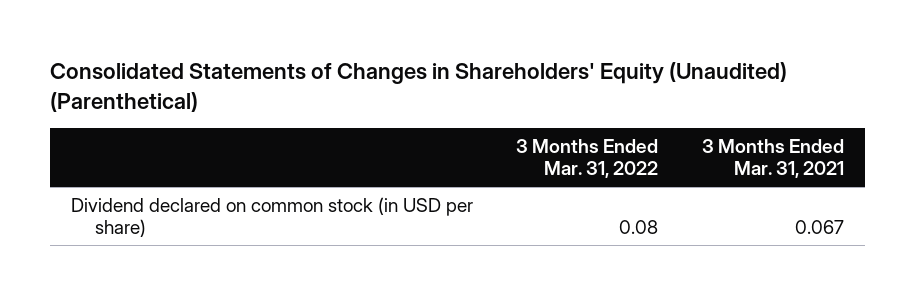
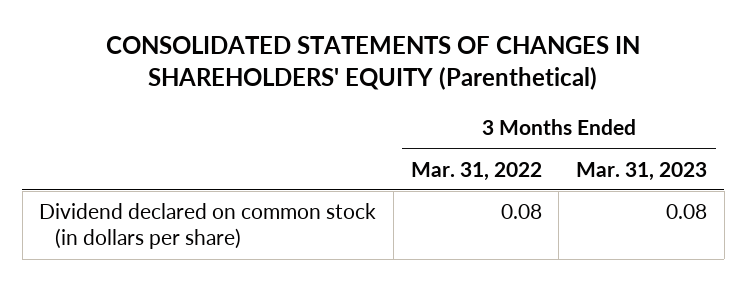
[49,62,787,113] Consolidated Statements of Changes in Shareholders' Equity (Unaudited) (Parenthetical) -> [106,36,641,91] CONSOLIDATED STATEMENTS OF CHANGES IN SHAREHOLDERS' EQUITY (Parenthetical)
[701,139,844,179] 3 Months Ended Mar. 31, 2021 -> none
none -> [576,161,708,181] Mar. 31, 2023
[71,197,474,238] Dividend declared on common stock (in USD per share) -> [39,203,377,250] Dividend declared on common stock (in dollars per share)

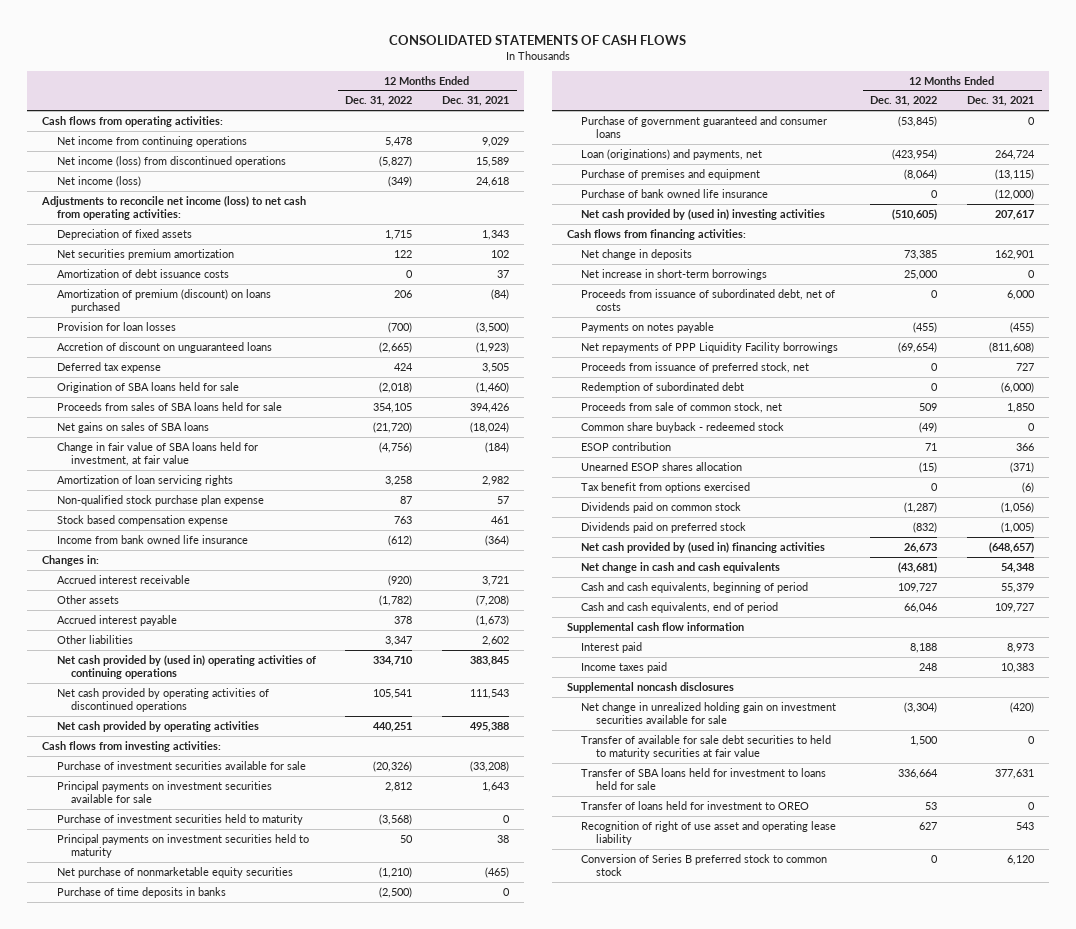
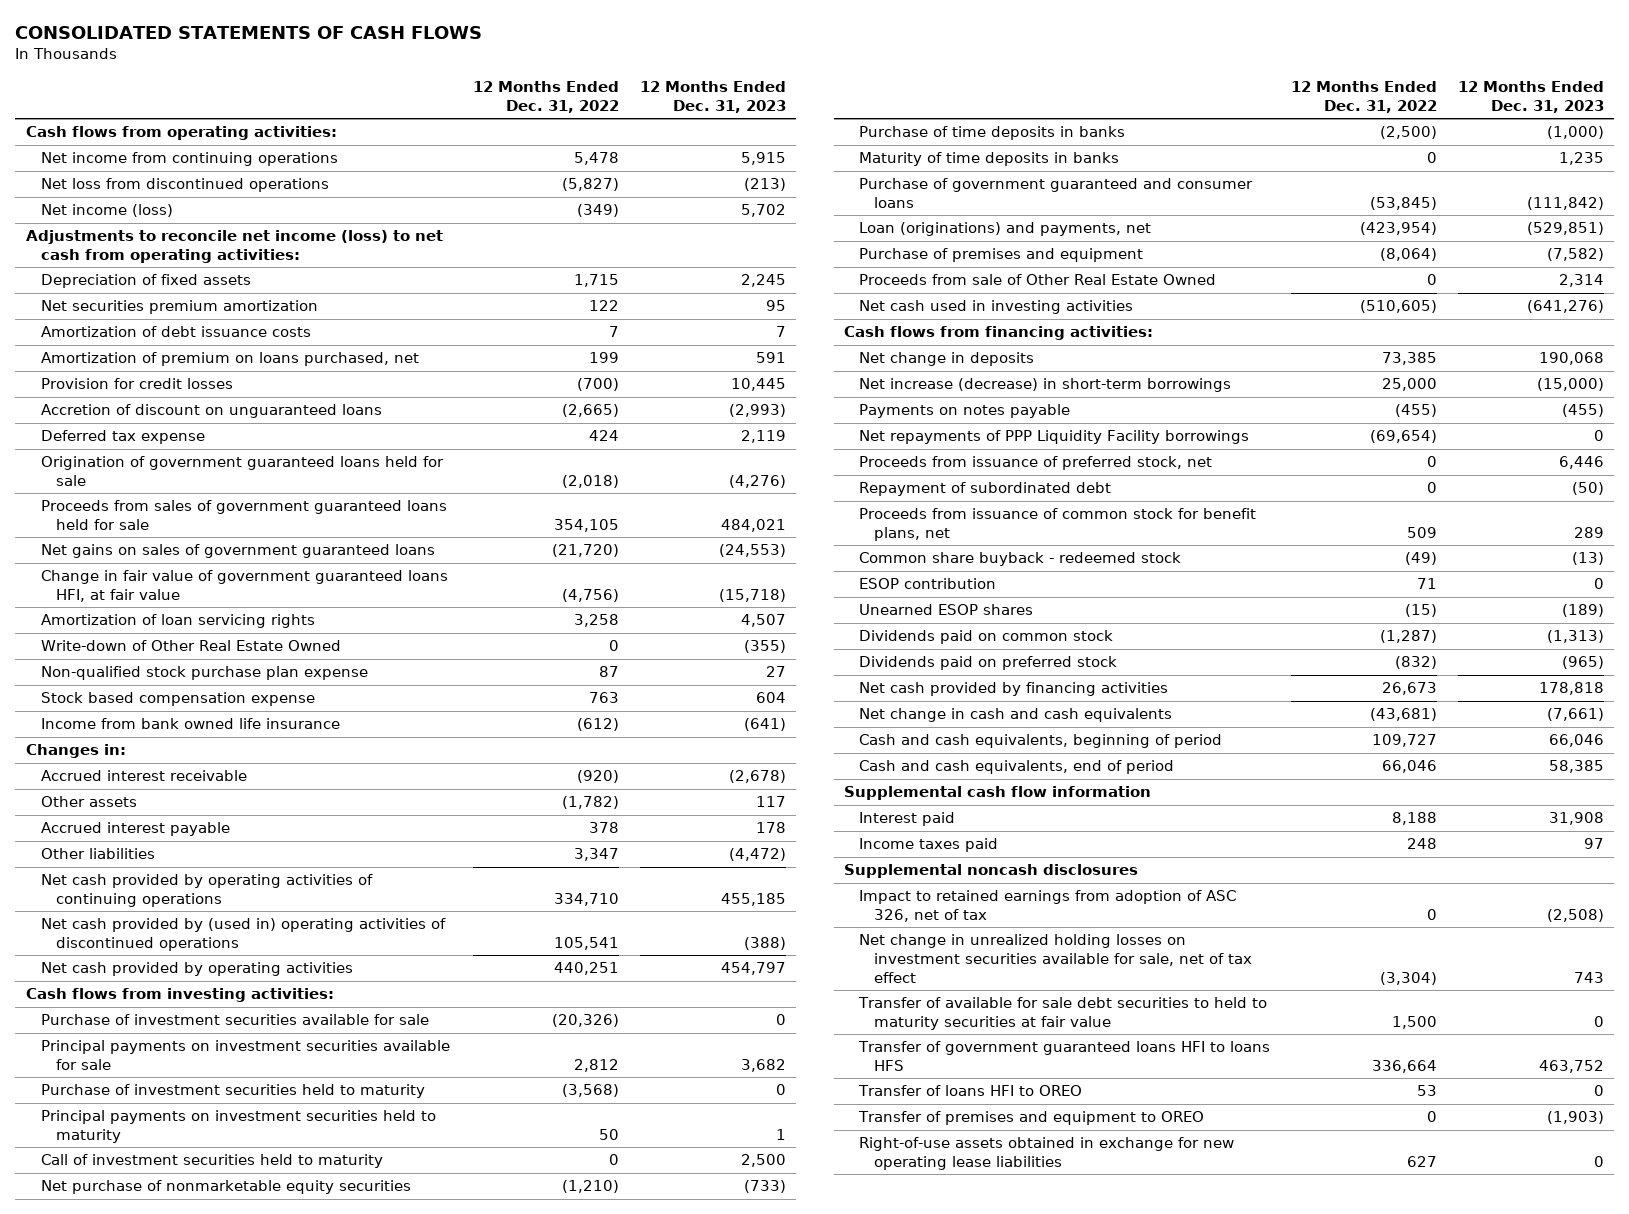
[442,96,510,107] Dec. 31, 2021 -> none
none -> [639,81,786,114] 12 Months Ended Dec. 31, 2023
[56,155,286,167] Net income (loss) from discontinued operations -> [40,178,329,193] Net loss from discontinued operations
[406,269,414,278] 0 -> [608,326,619,338] 7
[56,288,271,314] Amortization of premium (discount) on loans purchased -> [40,352,419,367] Amortization of premium on loans purchased, net
[394,289,413,298] 206 -> [588,352,619,364] 199
[56,321,176,331] Provision for loan losses -> [40,378,233,390] Provision for credit losses
[56,381,239,393] Origination of SBA loans held for sale -> [40,456,444,486] Origination of government guaranteed loans held for sale
[56,401,282,411] Proceeds from sales of SBA loans held for sale -> [40,500,447,530] Proceeds from sales of government guaranteed loans held for sale
[56,421,209,433] Net gains on sales of SBA loans -> [40,544,435,559] Net gains on sales of government guaranteed loans
[56,441,258,467] Change in fair value of SBA loans held for investment, at fair value -> [40,570,448,602] Change in fair value of government guaranteed loans HFI, at fair value
none -> [40,640,341,652] Write-down of Other Real Estate Owned
[56,654,316,680] Net cash provided by (used in) operating activities of continuing operations -> [40,874,373,907] Net cash provided by operating activities of continuing operations
[56,687,269,713] Net cash provided by operating activities of discontinued operations -> [40,918,446,951] Net cash provided by (used in) operating activities of discontinued operations
none -> [40,1154,383,1169] Call of investment securities held to maturity
none -> [858,152,1119,167] Maturity of time deposits in banks
[581,188,769,198] Purchase of bank owned life insurance -> none
none -> [858,274,1216,286] Proceeds from sale of Other Real Estate Owned
[581,208,826,220] Net cash provided by (used in) investing activities -> [858,300,1133,315] Net cash used in investing activities
[581,288,836,312] Proceeds from issuance of subordinated debt, net of costs -> none
[581,268,768,280] Net increase in short-term borrowings -> [858,378,1231,393] Net increase (decrease) in short-term borrowings
[581,381,745,393] Redemption of subordinated debt -> [858,482,1111,497] Repayment of subordinated debt
[581,401,783,413] Proceeds from sale of common stock, net -> [858,508,1256,541] Proceeds from issuance of common stock for benefit plans, net
[581,481,751,493] Tax benefit from options exercised -> none
[581,461,743,471] Unearned ESOP shares allocation -> [858,604,1033,616] Unearned ESOP shares
[581,541,826,553] Net cash provided by (used in) financing activities -> [858,682,1168,697] Net cash provided by financing activities
none -> [858,890,1236,922] Impact to retained earnings from adoption of ASC 326, net of tax
[581,701,837,725] Net change in unrealized holding gain on investment securities available for sale -> [858,934,1252,983] Net change in unrealized holding losses on investment securities available for sale, net of tax effect
[581,853,828,877] Conversion of Series B preferred stock to common stock -> none
[581,767,827,791] Transfer of SBA loans held for investment to loans held for sale -> [857,1041,1270,1071] Transfer of government guaranteed loans HFI to loans HFS
none -> [857,1085,1082,1097] Transfer of loans HFI to OREO
[581,800,810,810] Transfer of loans held for investment to OREO -> [857,1111,1204,1126] Transfer of premises and equipment to OREO
[925,801,938,810] 53 -> [1426,1111,1437,1123] 0
[581,820,837,846] Recognition of right of use asset and operating lease liability -> [858,1137,1234,1170] Right-of-use assets obtained in exchange for new operating lease liabilities

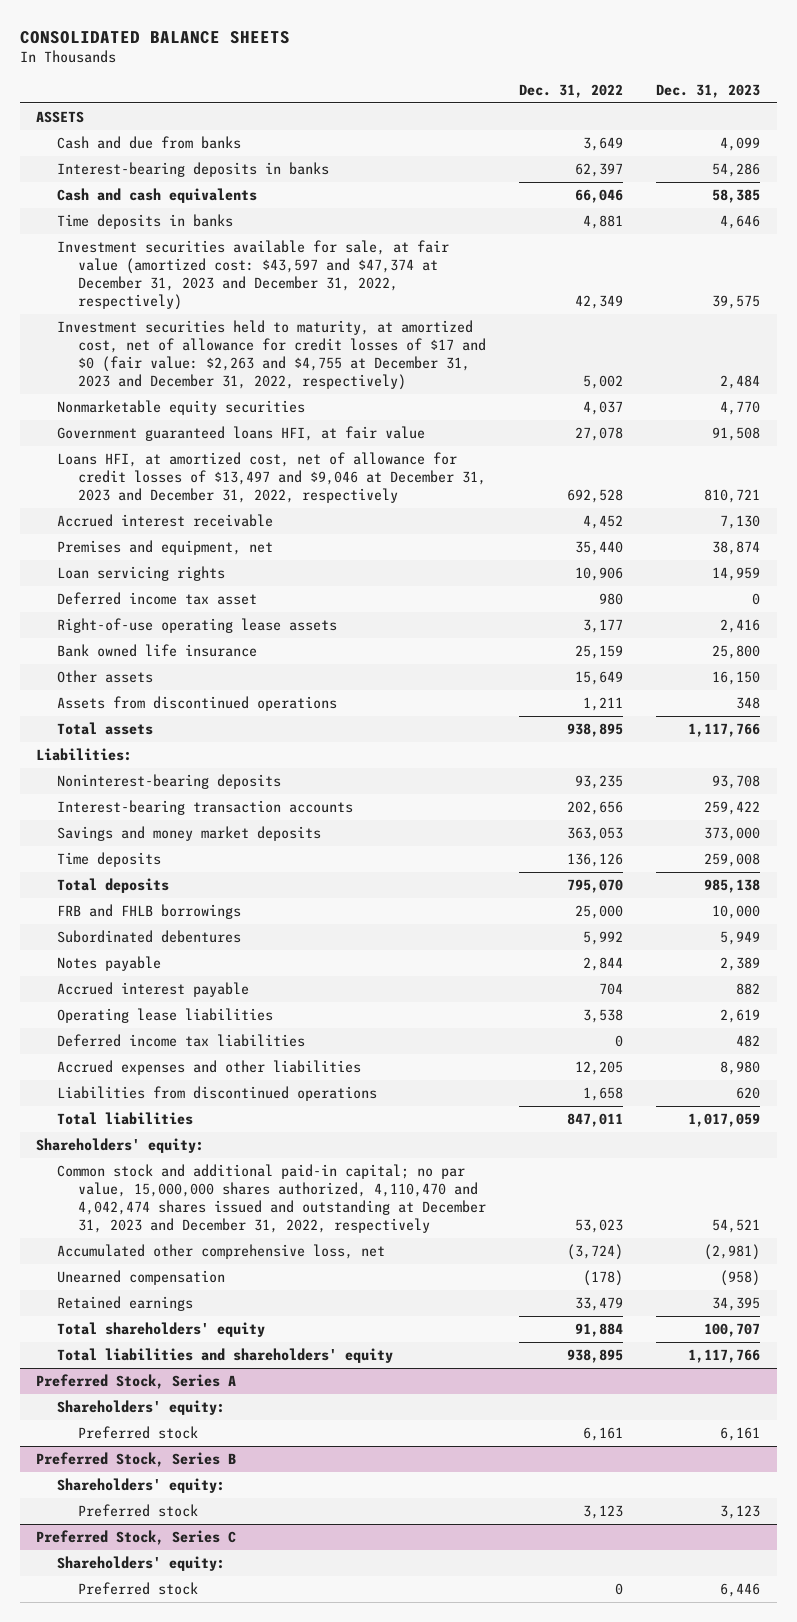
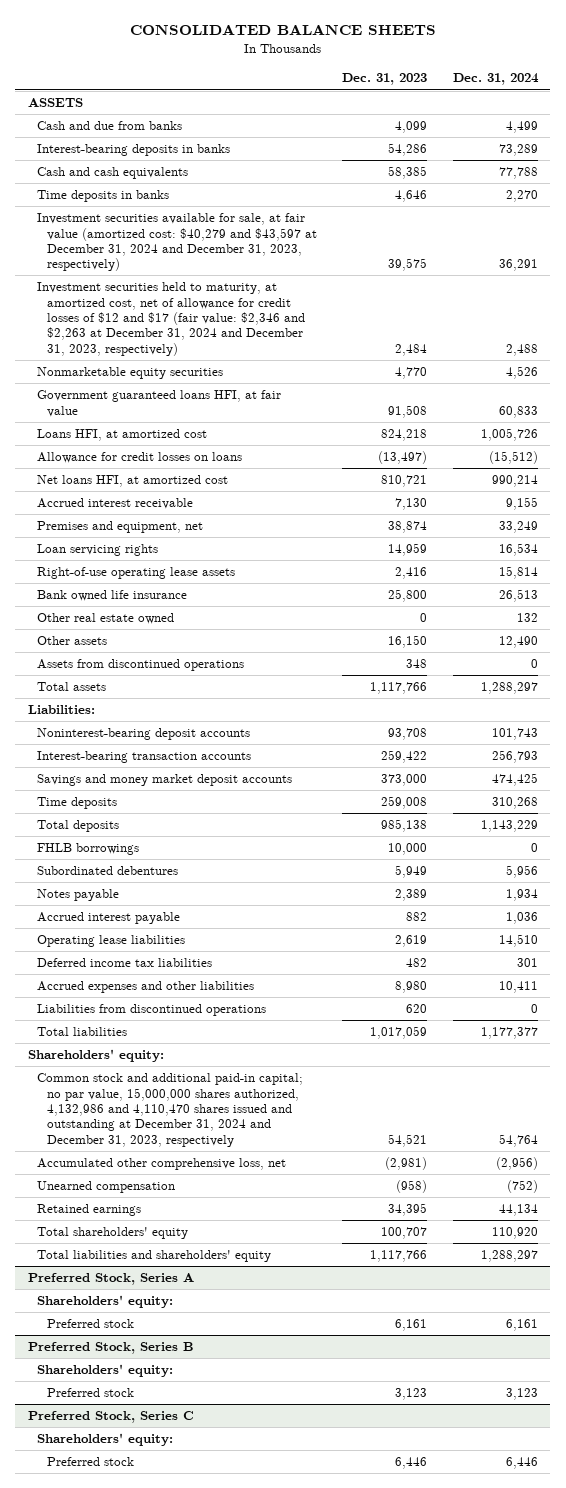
[518,84,623,99] Dec. 31, 2022 -> none
none -> [452,73,539,86] Dec. 31, 2024
[56,240,449,311] Investment securities available for sale, at fair value (amortized cost: $43,597 and $47,374 at December 31, 2023 and December 31, 2022, respectively) -> [37,213,317,272] Investment securities available for sale, at fair value (amortized cost: $40,279 and $43,597 at December 31, 2024 and December 31, 2023, respectively)
[56,320,486,391] Investment securities held to maturity, at amortized cost, net of allowance for credit losses of $17 and $0 (fair value: $2,263 and $4,755 at December 31, 2023 and December 31, 2022, respectively) -> [37,282,305,356] Investment securities held to maturity, at amortized cost, net of allowance for credit losses of $12 and $17 (fair value: $2,346 and $2,263 at December 31, 2024 and December 31, 2023, respectively)
none -> [37,429,208,442] Loans HFI, at amortized cost
none -> [37,452,243,464] Allowance for credit losses on loans
[56,452,486,504] Loans HFI, at amortized cost, net of allowance for credit losses of $13,497 and $9,046 at December 31, 2023 and December 31, 2022, respectively -> [37,475,229,488] Net loans HFI, at amortized cost
[56,592,257,606] Deferred income tax asset -> none
none -> [37,613,175,625] Other real estate owned
[56,774,281,790] Noninterest-bearing deposits -> [37,728,251,741] Noninterest-bearing deposit accounts
[56,826,321,842] Savings and money market deposits -> [37,774,293,787] Savings and money market deposit accounts
[56,904,241,920] FRB and FHLB borrowings -> [37,843,140,856] FHLB borrowings
[56,1164,486,1234] Common stock and additional paid-in capital; no par value, 15,000,000 shares authorized, 4,110,470 and 4,042,474 shares issued and outstanding at December 31, 2023 and December 31, 2022, respectively -> [37,1073,304,1147] Common stock and additional paid-in capital; no par value, 15,000,000 shares authorized, 4,132,986 and 4,110,470 shares issued and outstanding at December 31, 2024 and December 31, 2023, respectively

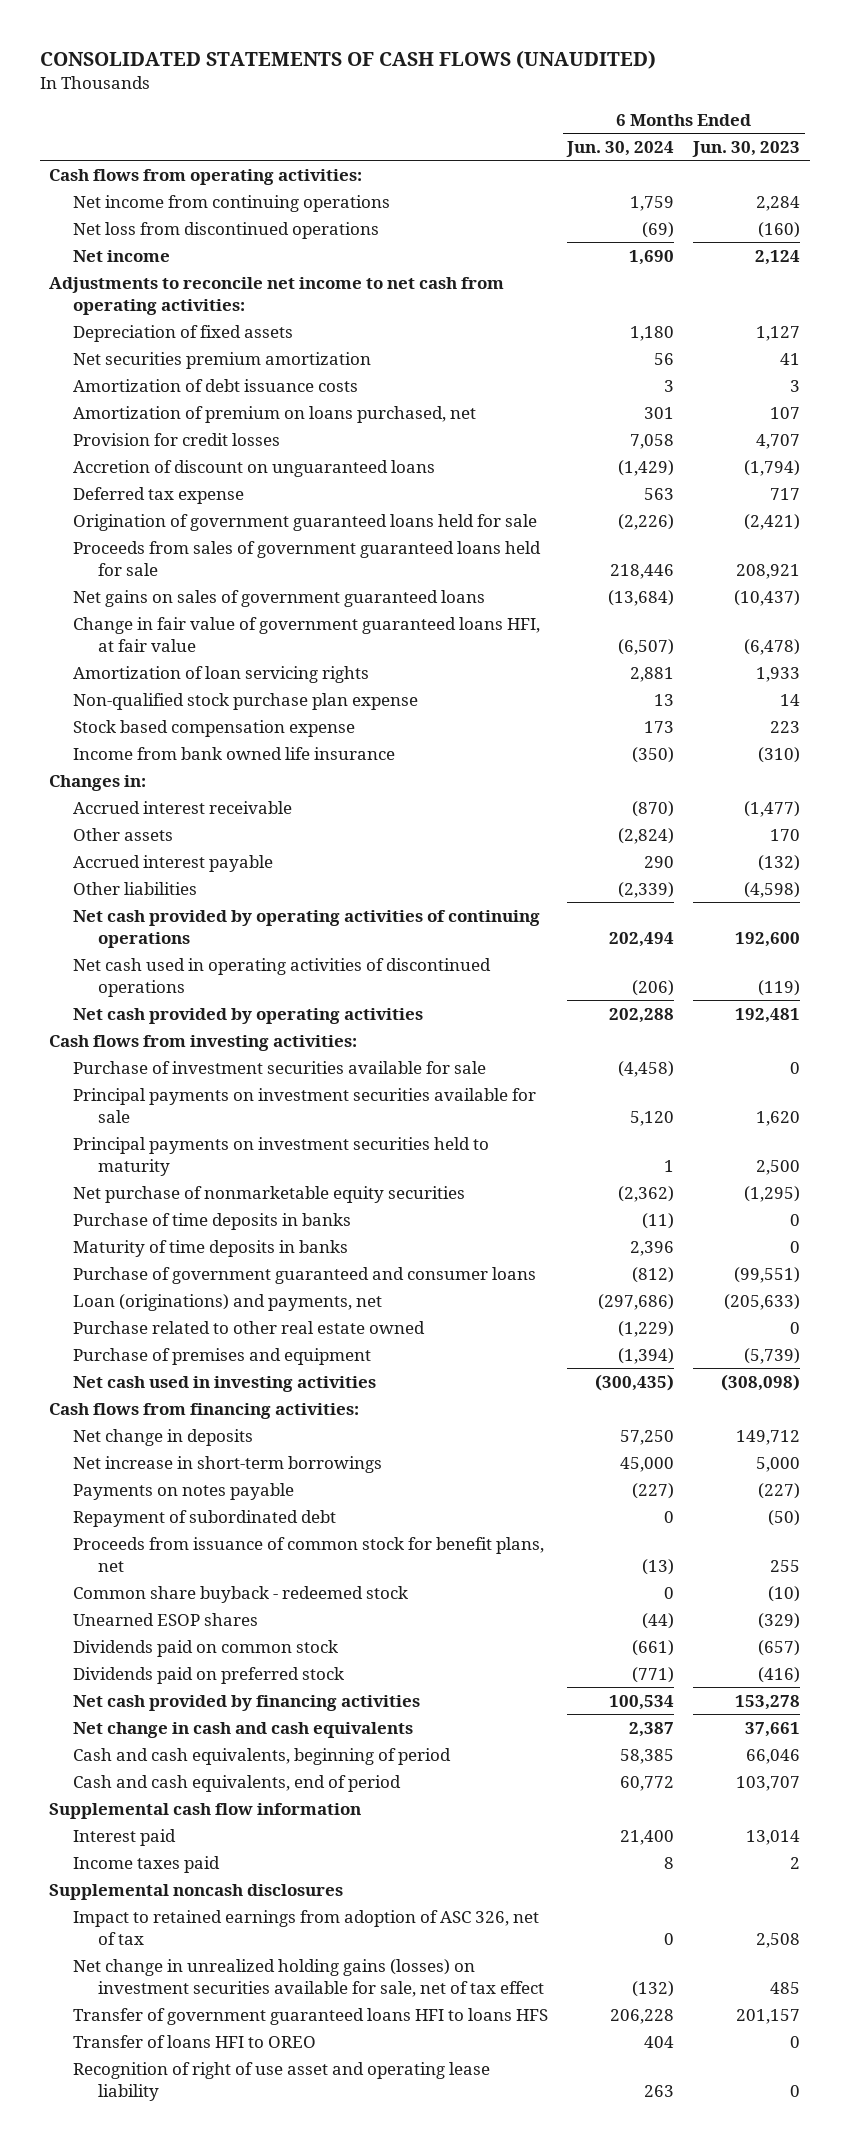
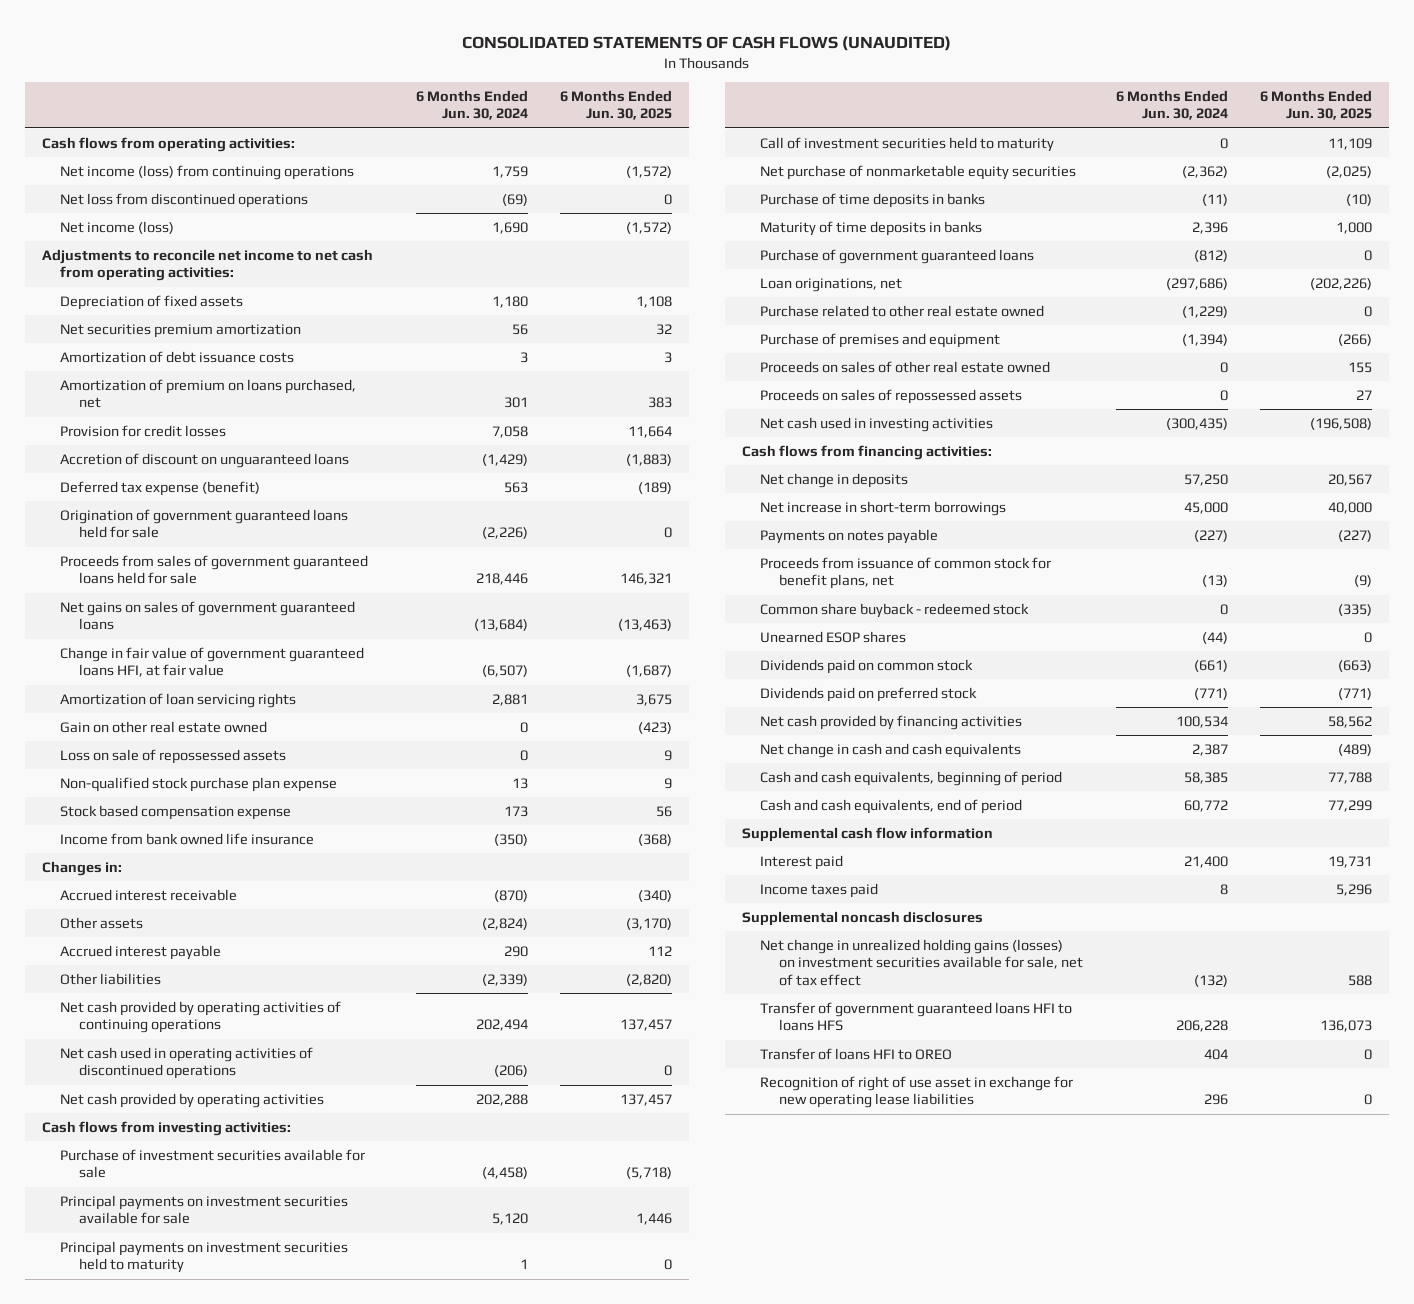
[692,141,801,158] Jun. 30, 2023 -> none
none -> [560,90,673,121] 6 Months Ended Jun. 30, 2025
[73,194,391,212] Net income from continuing operations -> [60,164,355,180] Net income (loss) from continuing operations
[73,249,171,262] Net income -> [60,220,175,234] Net income (loss)
[73,486,245,504] Deferred tax expense -> [60,480,261,496] Deferred tax expense (benefit)
none -> [60,720,268,733] Gain on other real estate owned
none -> [60,748,287,764] Loss on sale of repossessed assets
none -> [760,136,1055,152] Call of investment securities held to maturity
[73,1266,537,1284] Purchase of government guaranteed and consumer loans -> [760,248,1035,264] Purchase of government guaranteed loans
[73,1293,383,1311] Loan (originations) and payments, net -> [760,277,903,292] Loan originations, net
none -> [760,360,1051,373] Proceeds on sales of other real estate owned
none -> [760,388,1023,404] Proceeds on sales of repossessed assets
[73,1509,337,1527] Repayment of subordinated debt -> none
[73,1909,540,1945] Impact to retained earnings from adoption of ASC 326, net of tax -> none
[73,2061,491,2101] Recognition of right of use asset and operating lease liability -> [760,1075,1074,1109] Recognition of right of use asset in exchange for new operating lease liabilities
[644,2084,675,2097] 263 -> [1203,1094,1228,1106] 296

